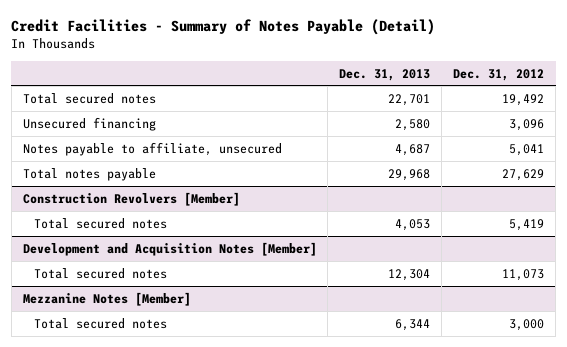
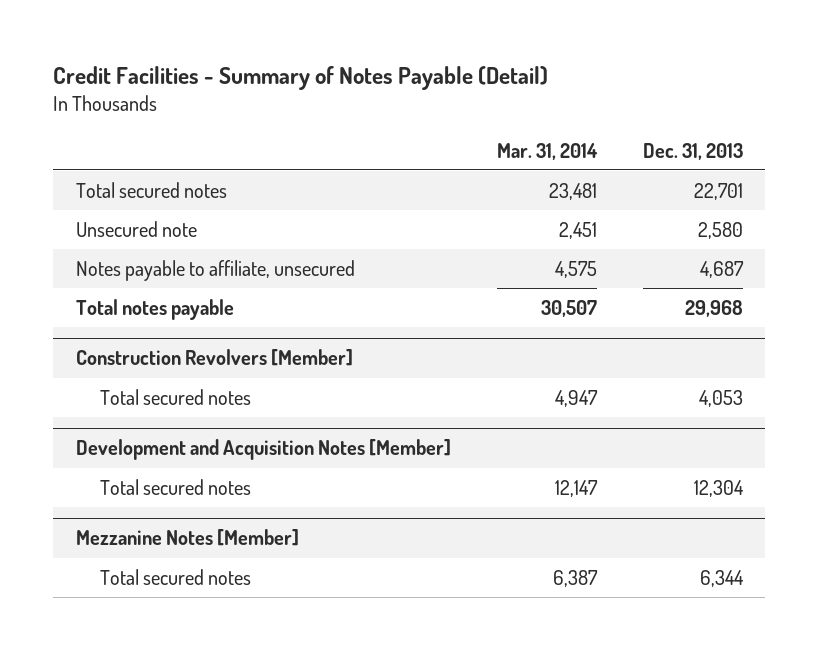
[453,68,545,81] Dec. 31, 2012 -> none
none -> [496,142,598,160] Mar. 31, 2014
[22,116,156,131] Unsecured financing -> [76,220,198,237] Unsecured note

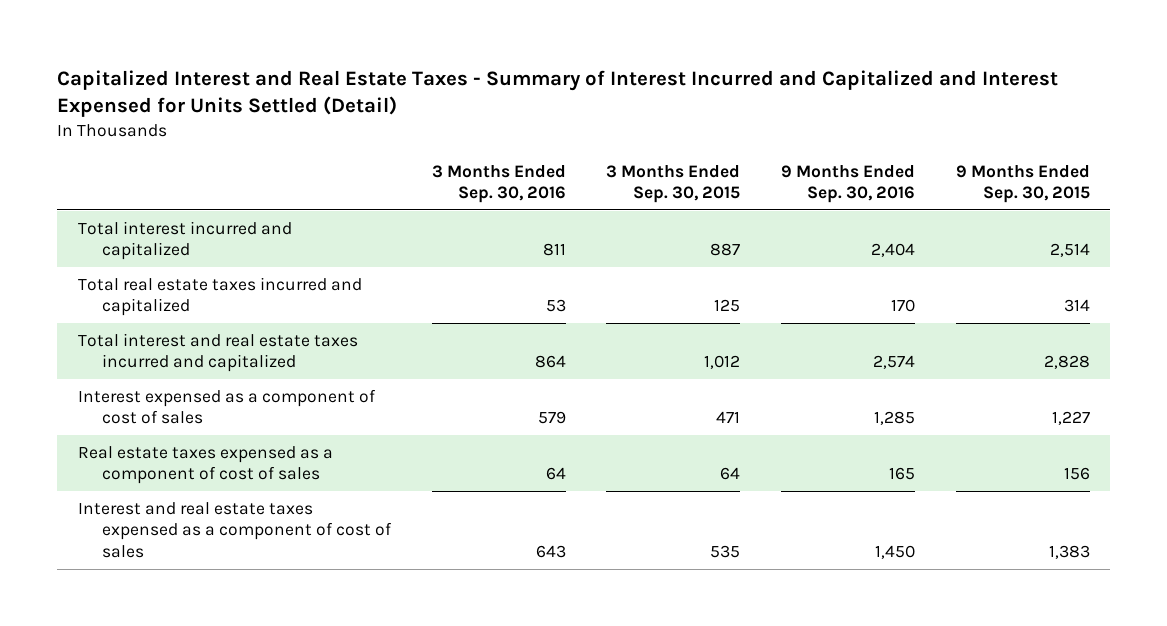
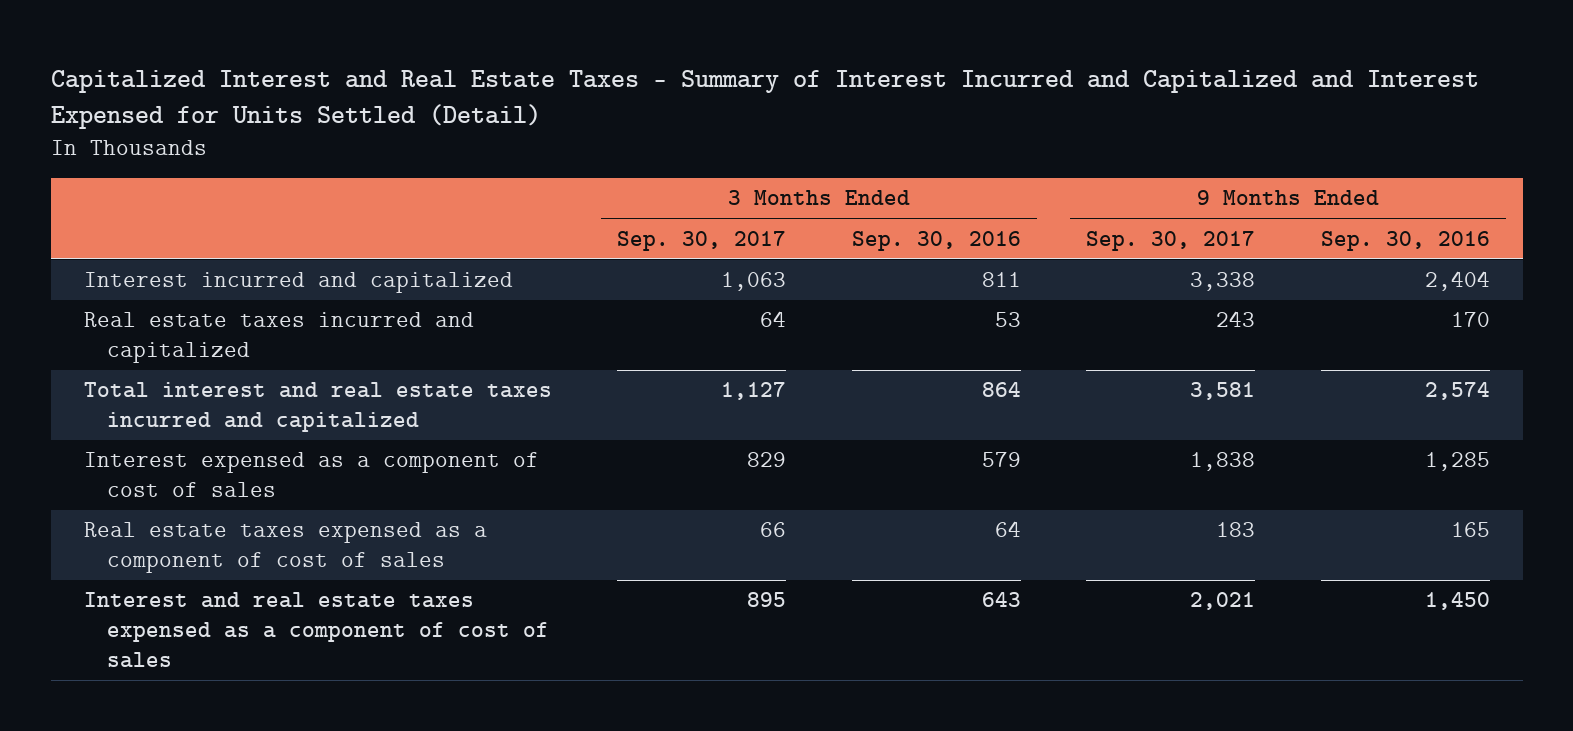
[606,164,741,204] 3 Months Ended Sep. 30, 2015 -> none
[955,164,1090,204] 9 Months Ended Sep. 30, 2015 -> none
none -> [617,230,787,251] Sep. 30, 2017
none -> [1086,230,1256,251] Sep. 30, 2017
[77,220,292,261] Total interest incurred and capitalized -> [83,272,513,294] Interest incurred and capitalized
[77,276,362,317] Total real estate taxes incurred and capitalized -> [83,312,474,364] Real estate taxes incurred and capitalized

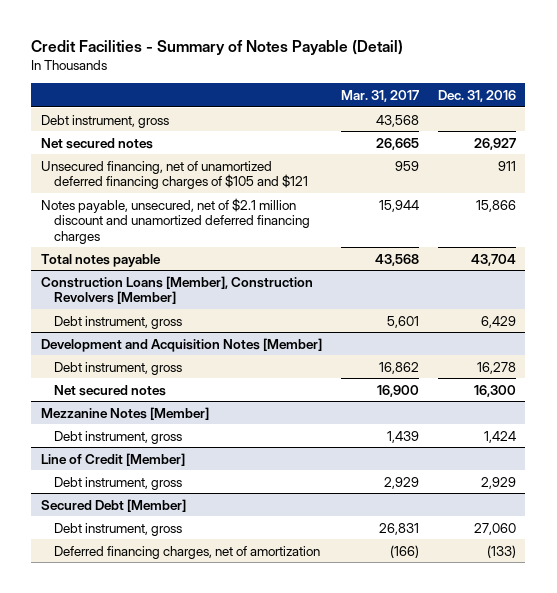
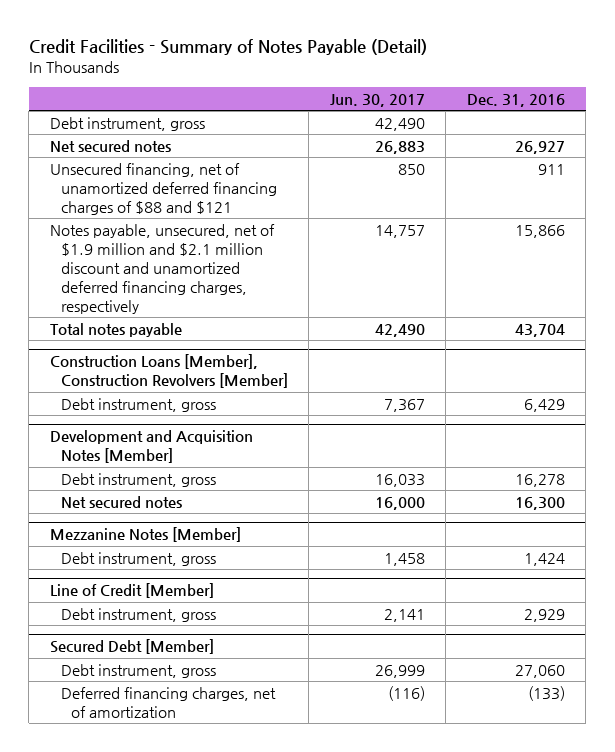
[340,89,419,102] Mar. 31, 2017 -> none
none -> [329,93,425,107] Jun. 30, 2017
[40,160,308,190] Unsecured financing, net of unamortized deferred financing charges of $105 and $121 -> [50,162,277,215] Unsecured financing, net of unamortized deferred financing charges of $88 and $121
[40,197,310,244] Notes payable, unsecured, net of $2.1 million discount and unamortized deferred financing charges -> [50,223,276,314] Notes payable, unsecured, net of $1.9 million and $2.1 million discount and unamortized deferred financing charges, respectively

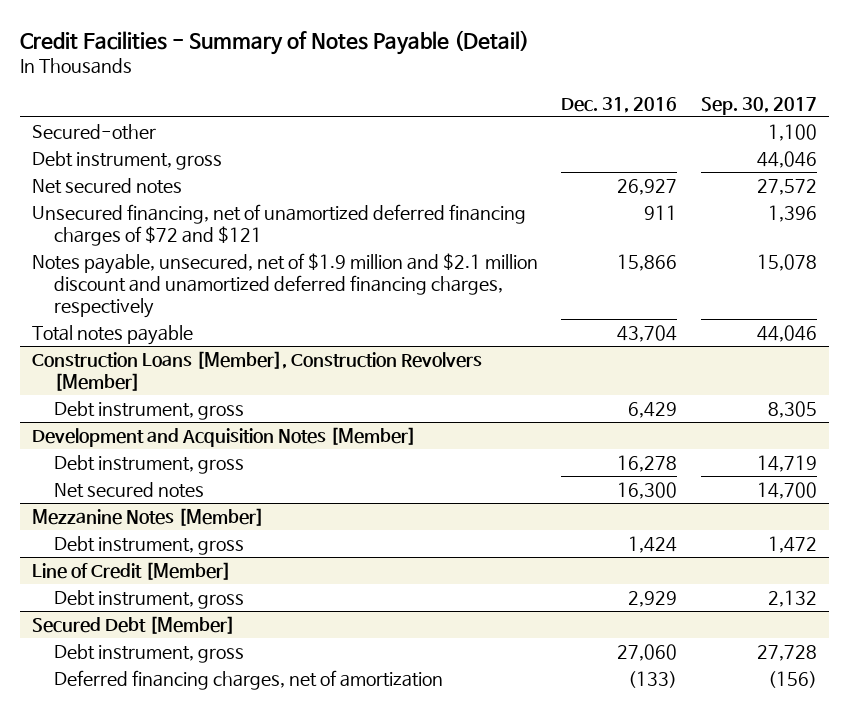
[329,93,425,107] Jun. 30, 2017 -> none
none -> [700,96,817,115] Sep. 30, 2017
none -> [31,123,156,140] Secured-other
[50,162,277,215] Unsecured financing, net of unamortized deferred financing charges of $88 and $121 -> [31,203,526,246] Unsecured financing, net of unamortized deferred financing charges of $72 and $121

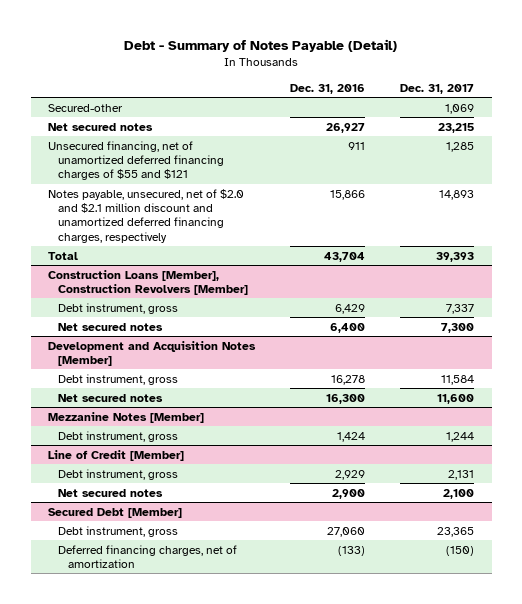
[20,29,530,55] Credit Facilities - Summary of Notes Payable (Detail) -> [124,38,398,52] Debt - Summary of Notes Payable (Detail)
[700,96,817,115] Sep. 30, 2017 -> none
none -> [400,84,475,95] Dec. 31, 2017
[31,150,222,170] Debt instrument, gross -> none
[31,203,526,246] Unsecured financing, net of unamortized deferred financing charges of $72 and $121 -> [48,140,225,181] Unsecured financing, net of unamortized deferred financing charges of $55 and $121
[31,252,538,318] Notes payable, unsecured, net of $1.9 million and $2.1 million discount and unamortized deferred financing charges, respectively -> [48,188,245,243] Notes payable, unsecured, net of $2.0 and $2.1 million discount and unamortized deferred financing charges, respectively
[31,324,193,345] Total notes payable -> [48,251,79,260] Total
none -> [58,322,164,331] Net secured notes
none -> [58,488,164,497] Net secured notes

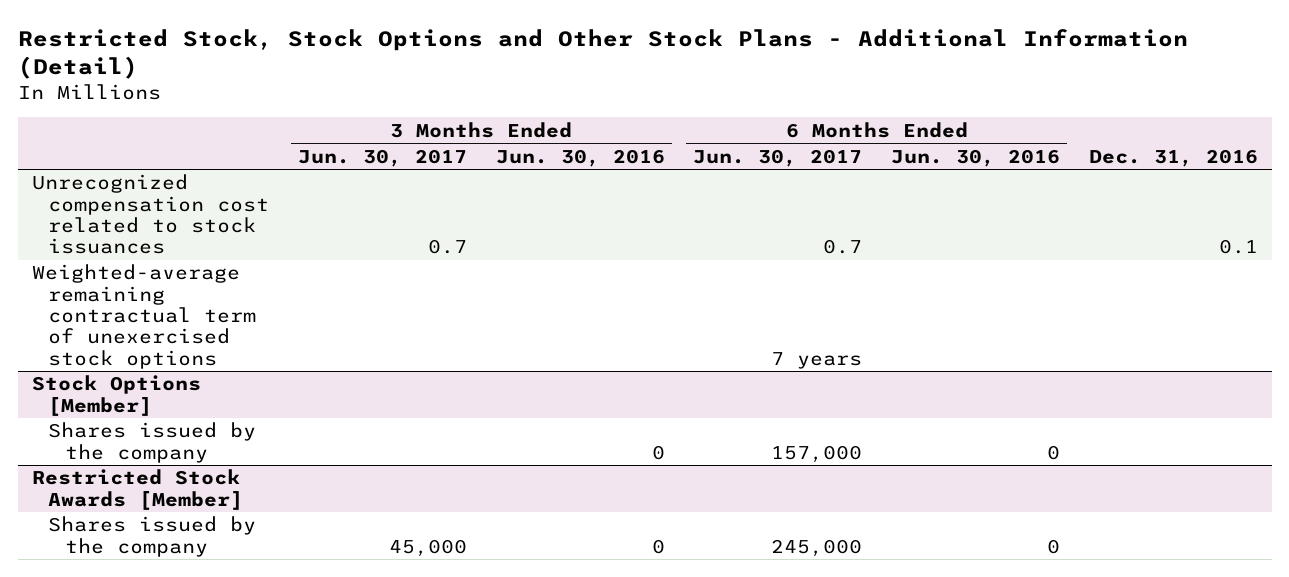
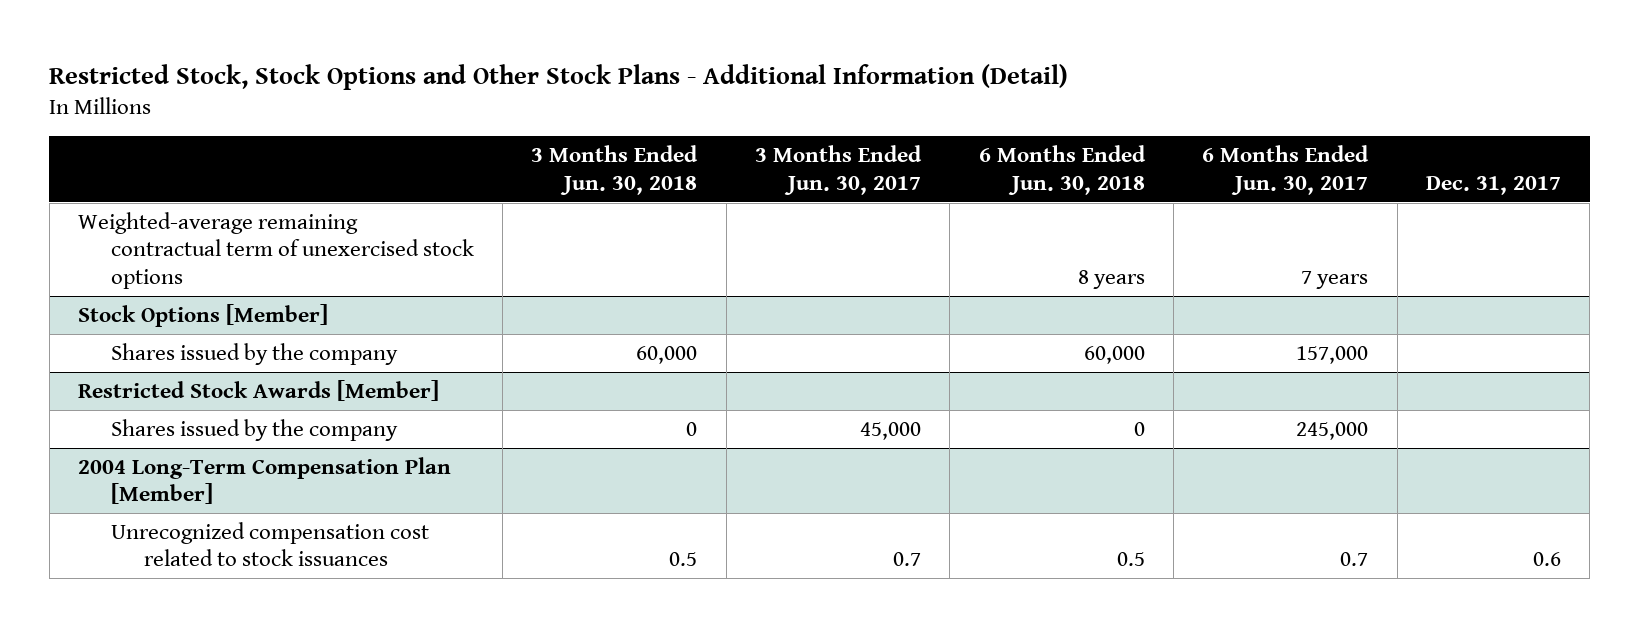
[495,148,665,167] Jun. 30, 2016 -> none
[890,148,1060,167] Jun. 30, 2016 -> none
[1088,148,1258,167] Dec. 31, 2016 -> none
none -> [531,145,699,195] 3 Months Ended Jun. 30, 2018
none -> [978,145,1146,195] 6 Months Ended Jun. 30, 2018
none -> [1426,175,1562,195] Dec. 31, 2017
[31,174,270,255] Unrecognized compensation cost related to stock issuances -> none
none -> [77,456,451,505] 2004 Long-Term Compensation Plan [Member]
none -> [110,521,429,567] Unrecognized compensation cost related to stock issuances

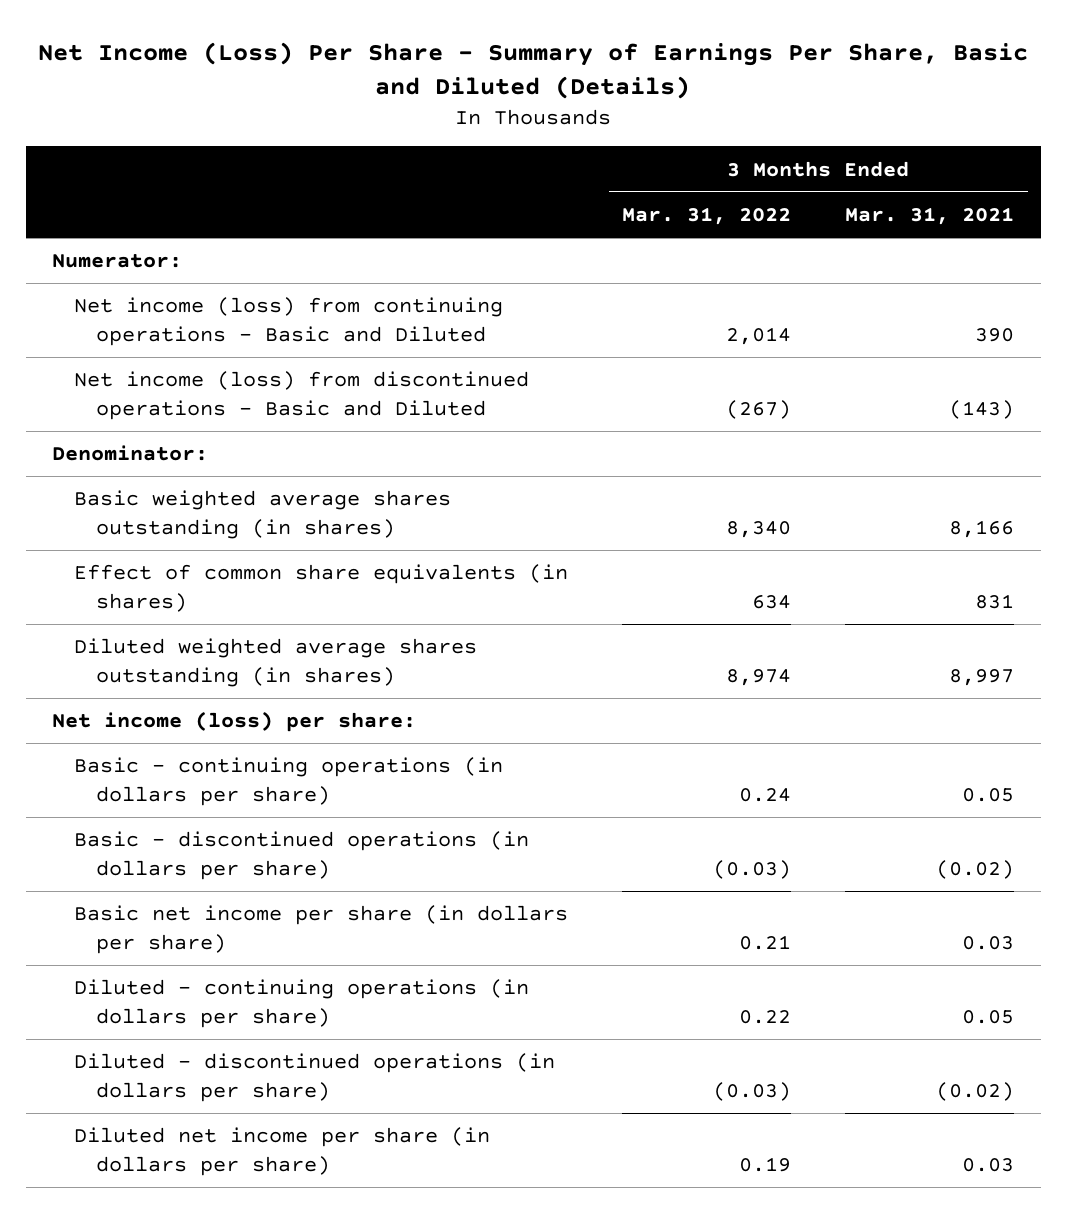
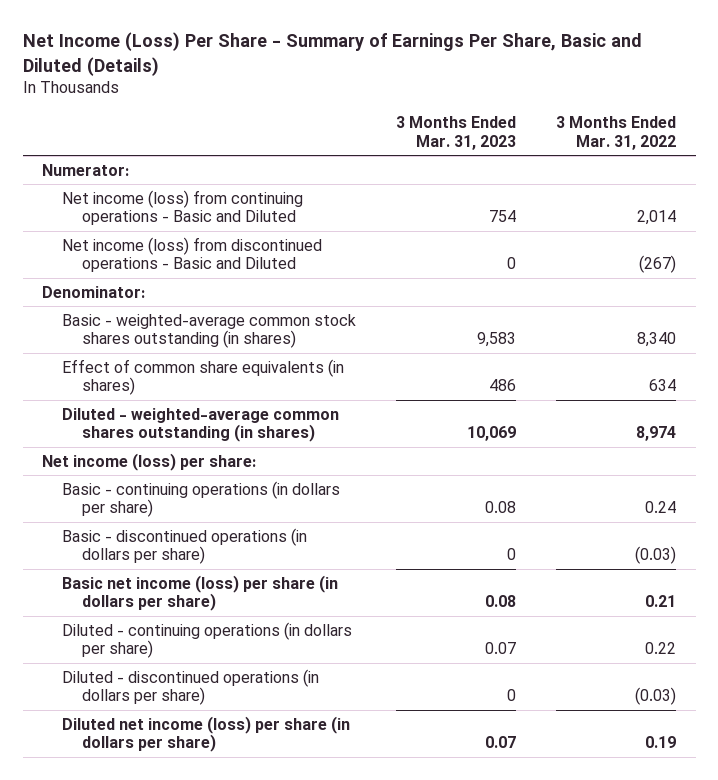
[845,206,1015,225] Mar. 31, 2021 -> none
none -> [396,116,517,150] 3 Months Ended Mar. 31, 2023
[74,490,452,539] Basic weighted average shares outstanding (in shares) -> [62,313,357,349] Basic - weighted-average common stock shares outstanding (in shares)
[74,638,478,687] Diluted weighted average shares outstanding (in shares) -> [62,407,340,443] Diluted - weighted-average common shares outstanding (in shares)
[74,905,569,954] Basic net income per share (in dollars per share) -> [62,574,339,612] Basic net income (loss) per share (in dollars per share)
[74,1127,491,1176] Diluted net income per share (in dollars per share) -> [62,715,351,753] Diluted net income (loss) per share (in dollars per share)

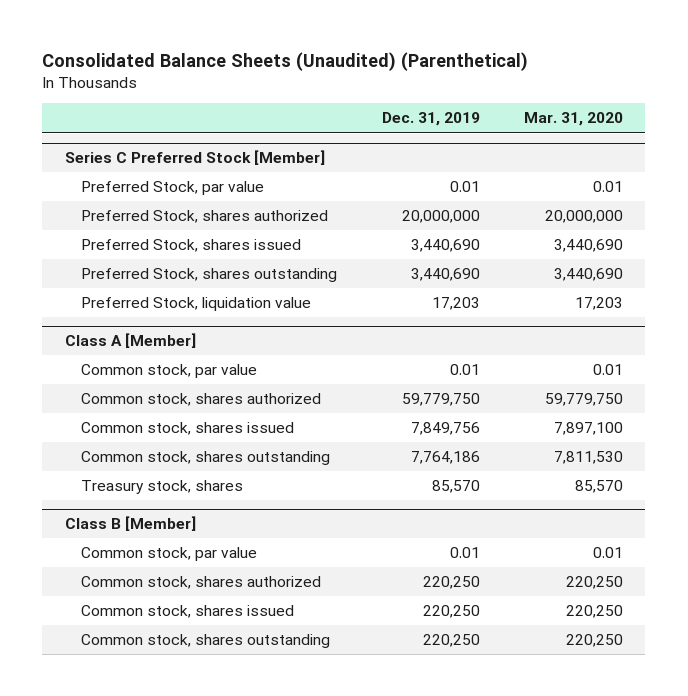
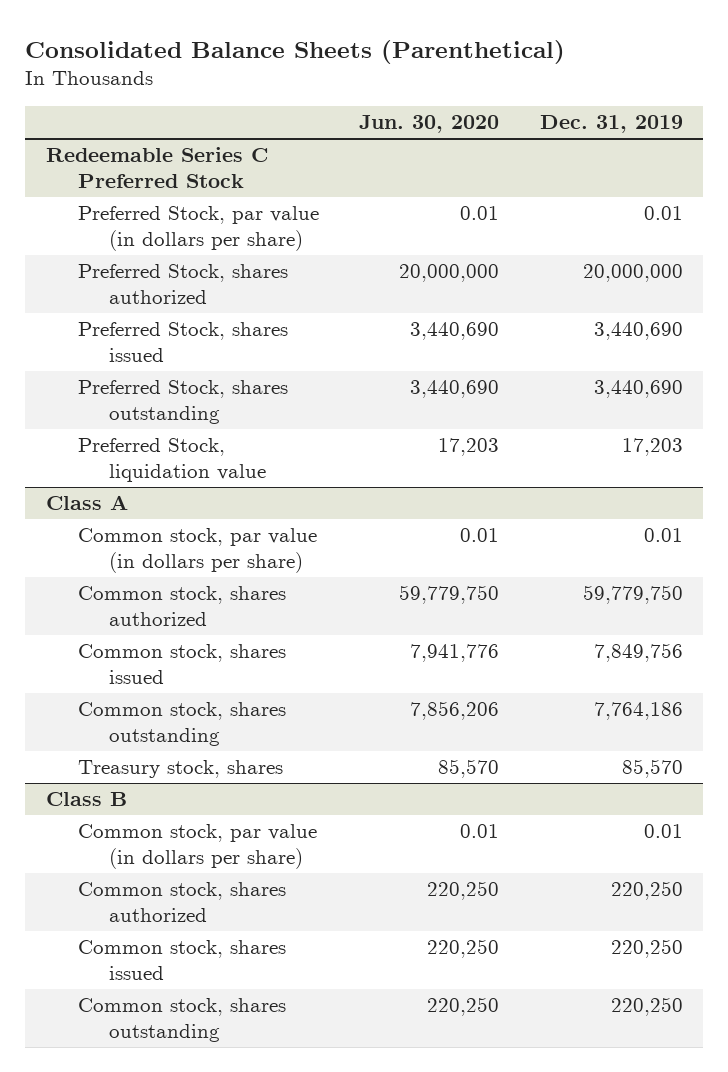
[42,51,529,71] Consolidated Balance Sheets (Unaudited) (Parenthetical) -> [25,39,566,64] Consolidated Balance Sheets (Parenthetical)
[524,112,624,127] Mar. 31, 2020 -> none
none -> [359,115,500,134] Jun. 30, 2020
[64,150,325,166] Series C Preferred Stock [Member] -> [45,147,268,188] Redeemable Series C Preferred Stock
[81,181,265,196] Preferred Stock, par value -> [77,206,319,251] Preferred Stock, par value (in dollars per share)
[64,333,196,349] Class A [Member] -> [45,495,128,511] Class A
[81,364,258,379] Common stock, par value -> [77,528,317,573] Common stock, par value (in dollars per share)
[64,516,196,532] Class B [Member] -> [45,792,127,807] Class B
[81,547,258,562] Common stock, par value -> [77,824,317,869] Common stock, par value (in dollars per share)

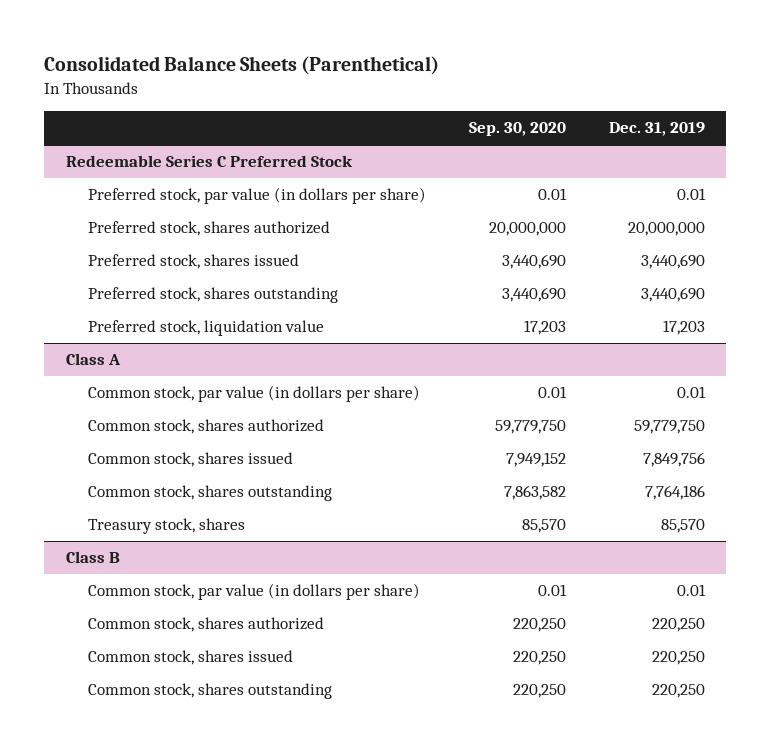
[359,115,500,134] Jun. 30, 2020 -> none
none -> [468,122,566,137] Sep. 30, 2020
[77,206,319,251] Preferred Stock, par value (in dollars per share) -> [87,187,426,205] Preferred stock, par value (in dollars per share)
[77,264,288,304] Preferred Stock, shares authorized -> [87,221,330,237] Preferred stock, shares authorized
[77,322,288,362] Preferred Stock, shares issued -> [87,254,299,270] Preferred stock, shares issued
[77,380,288,424] Preferred Stock, shares outstanding -> [87,287,338,304] Preferred stock, shares outstanding
[77,438,267,482] Preferred Stock, liquidation value -> [87,320,324,337] Preferred stock, liquidation value

